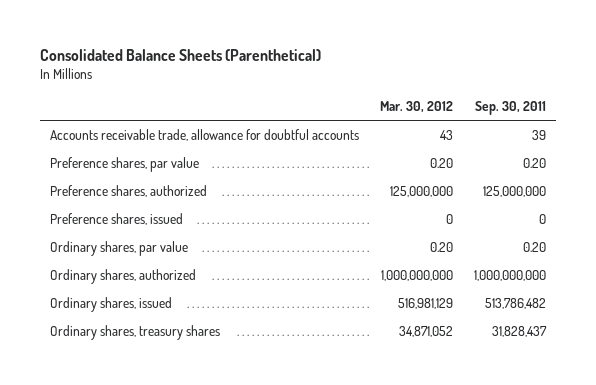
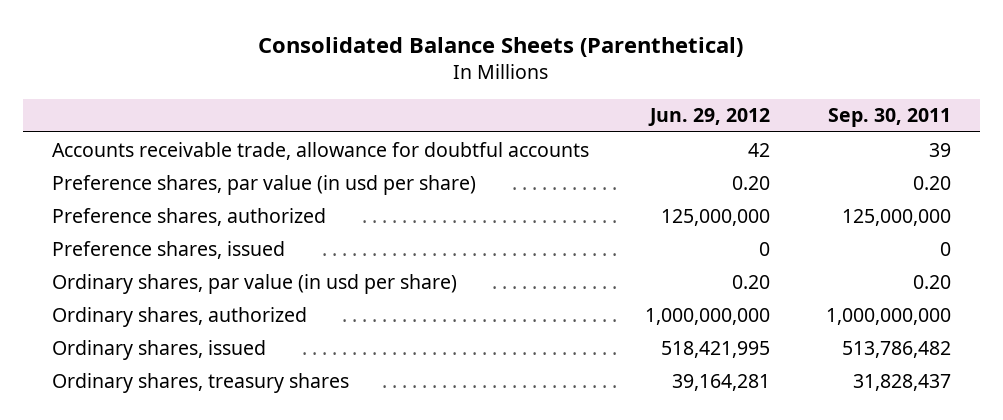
[379,101,453,114] Mar. 30, 2012 -> none
none -> [647,108,770,127] Jun. 29, 2012
[49,156,199,172] Preference shares, par value -> [51,174,476,195] Preference shares, par value (in usd per share)
[49,240,188,256] Ordinary shares, par value -> [51,273,457,294] Ordinary shares, par value (in usd per share)

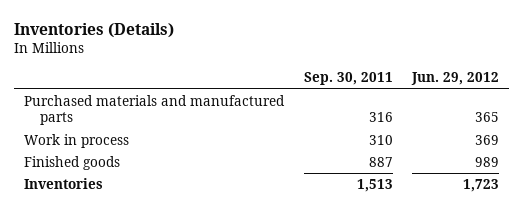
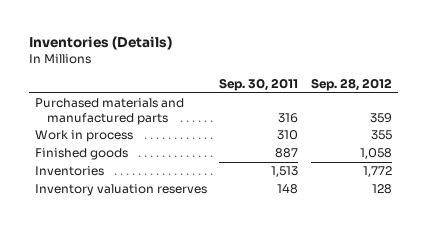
[411,72,500,86] Jun. 29, 2012 -> none
none -> [310,78,392,92] Sep. 28, 2012
none -> [34,184,207,197] Inventory valuation reserves

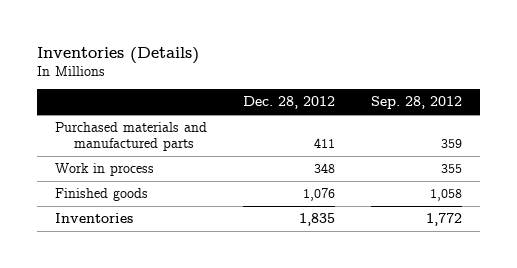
[219,78,299,92] Sep. 30, 2011 -> none
none -> [243,96,336,110] Dec. 28, 2012
[34,184,207,197] Inventory valuation reserves -> none

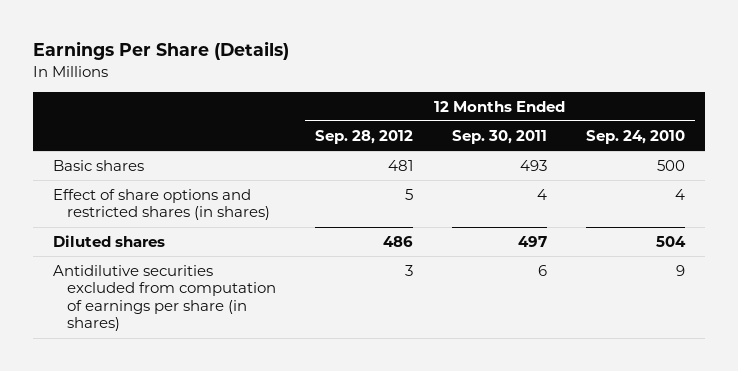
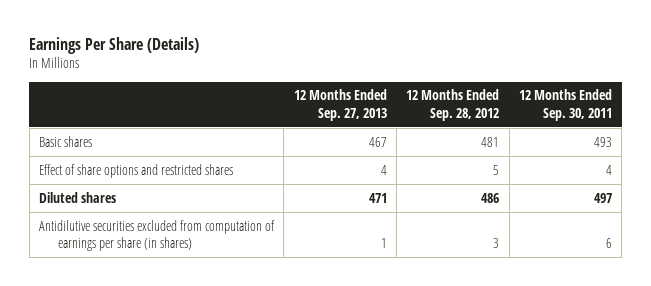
[586,129,686,144] Sep. 24, 2010 -> none
none -> [293,89,387,121] 12 Months Ended Sep. 27, 2013
[52,188,270,221] Effect of share options and restricted shares (in shares) -> [39,163,234,178] Effect of share options and restricted shares

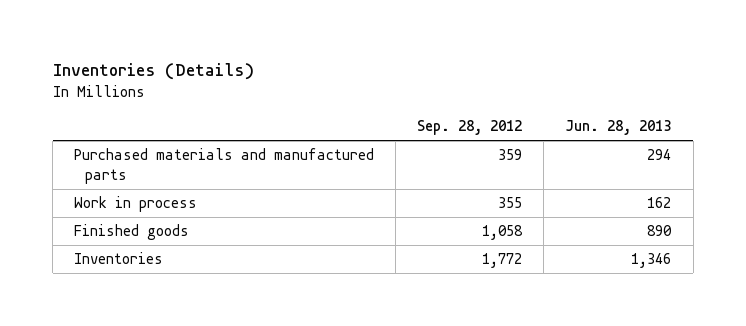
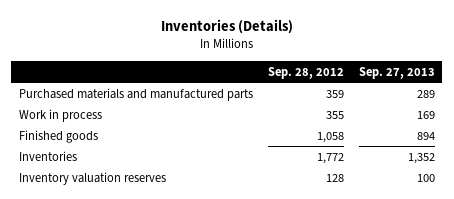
[565,120,672,136] Jun. 28, 2013 -> none
none -> [358,66,435,79] Sep. 27, 2013
none -> [18,171,166,185] Inventory valuation reserves

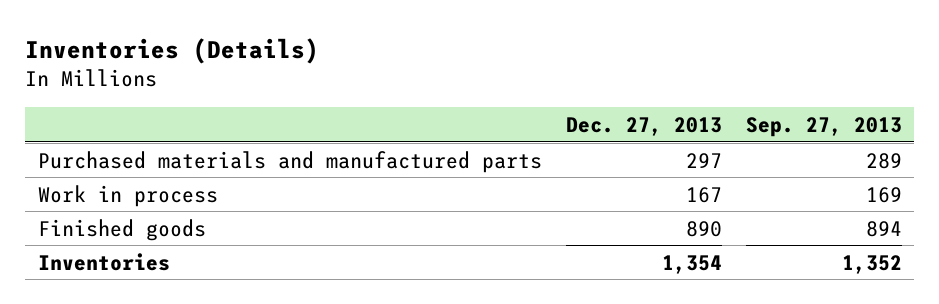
[267,66,344,79] Sep. 28, 2012 -> none
none -> [565,116,722,136] Dec. 27, 2013
[18,171,166,185] Inventory valuation reserves -> none

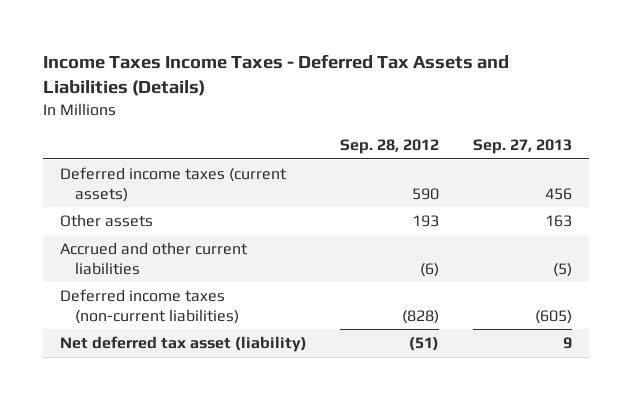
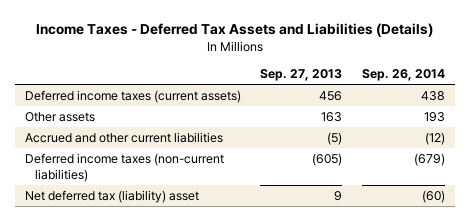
[42,53,509,97] Income Taxes Income Taxes - Deferred Tax Assets and Liabilities (Details) -> [35,23,433,38] Income Taxes - Deferred Tax Assets and Liabilities (Details)
[340,139,440,155] Sep. 28, 2012 -> none
none -> [361,69,445,82] Sep. 26, 2014
[59,336,307,353] Net deferred tax asset (liability) -> [24,189,199,203] Net deferred tax (liability) asset

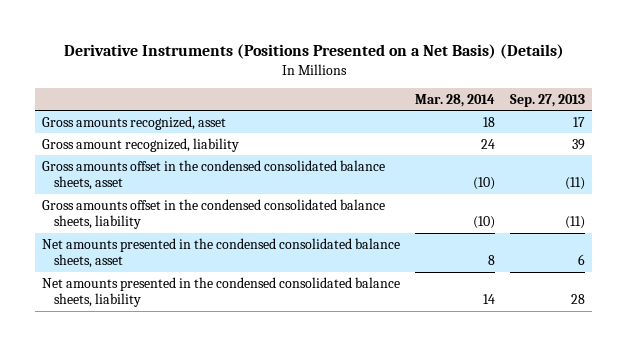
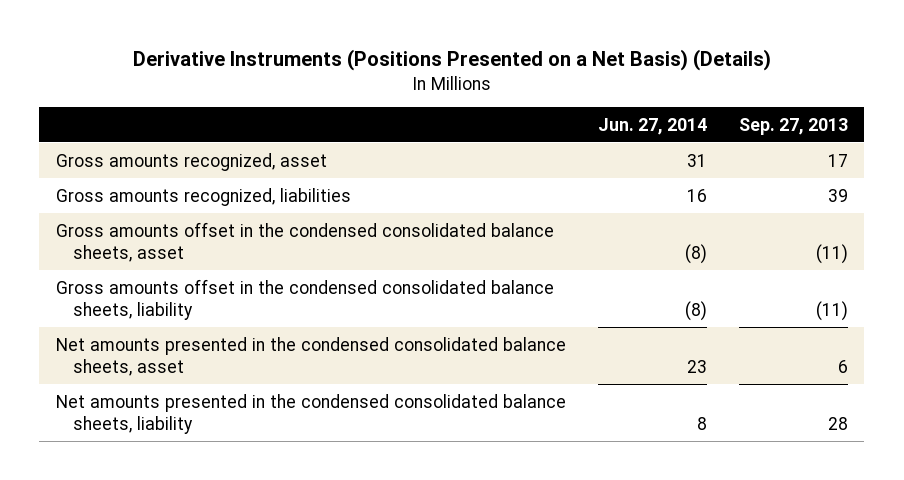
[415,93,496,107] Mar. 28, 2014 -> none
none -> [597,117,707,135] Jun. 27, 2014
[42,137,240,152] Gross amount recognized, liability -> [55,187,351,206] Gross amounts recognized, liabilities

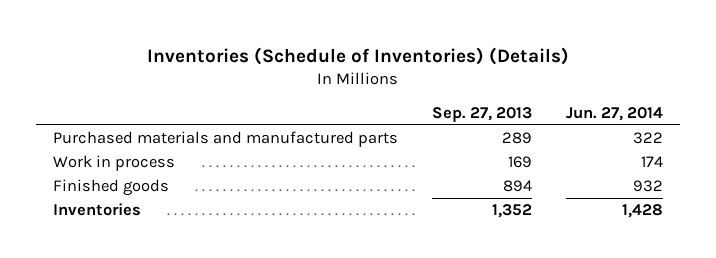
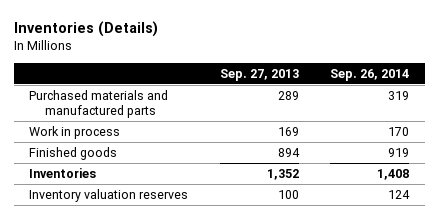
[147,46,570,65] Inventories (Schedule of Inventories) (Details) -> [13,21,158,38] Inventories (Details)
[566,106,664,121] Jun. 27, 2014 -> none
none -> [330,68,410,81] Sep. 26, 2014
none -> [29,189,189,203] Inventory valuation reserves

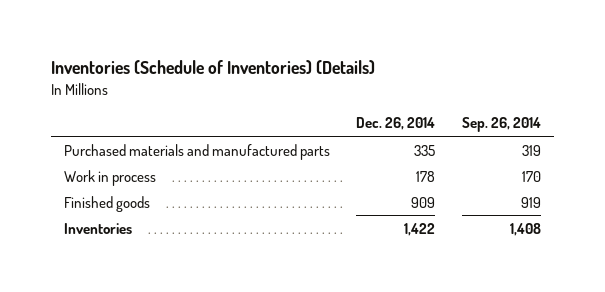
[13,21,158,38] Inventories (Details) -> [50,60,375,75] Inventories (Schedule of Inventories) (Details)
[219,68,299,81] Sep. 27, 2013 -> none
none -> [356,117,436,131] Dec. 26, 2014
[29,189,189,203] Inventory valuation reserves -> none

